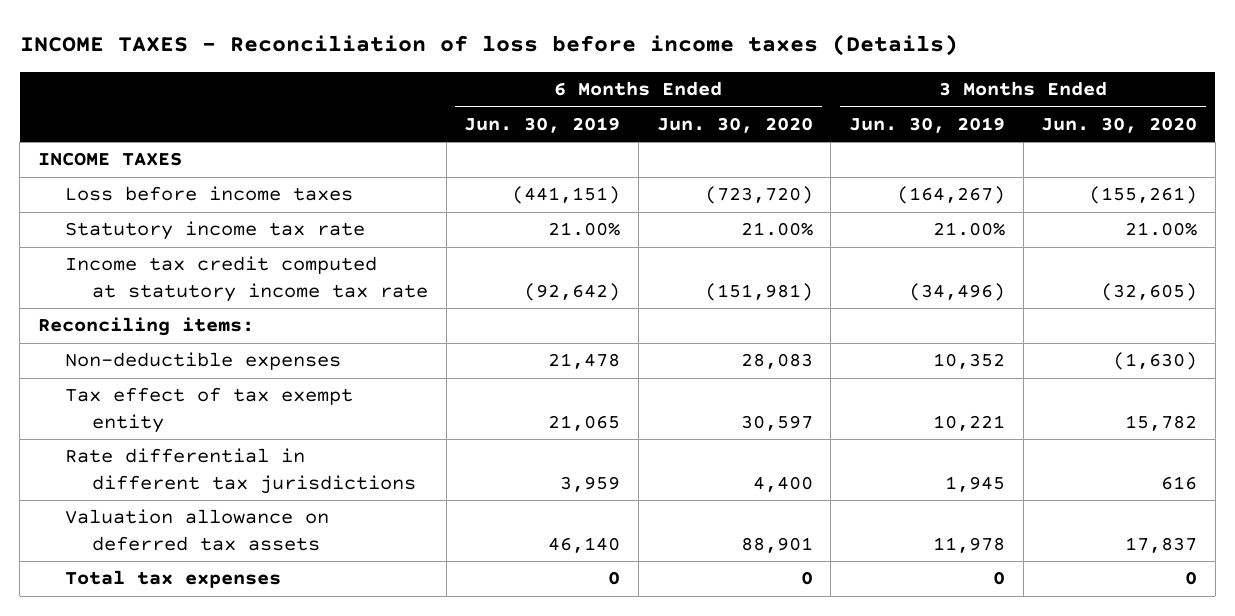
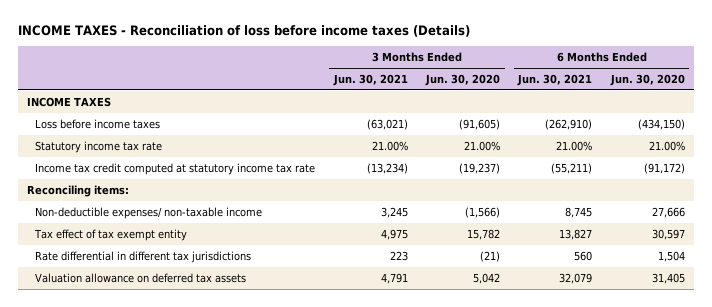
[464,116,621,133] Jun. 30, 2019 -> none
[848,116,1005,133] Jun. 30, 2019 -> none
none -> [332,73,408,86] Jun. 30, 2021
none -> [517,73,593,86] Jun. 30, 2021
[704,186,813,205] (723,720) -> [637,118,685,130] (434,150)
[1089,186,1198,205] (155,261) -> [459,118,501,130] (91,605)
[704,282,813,301] (151,981) -> [643,162,685,174] (91,172)
[1101,282,1198,301] (32,605) -> [459,162,501,174] (19,237)
[64,352,341,371] Non-deductible expenses -> [35,206,263,219] Non-deductible expenses/ non-taxable income
[740,353,813,370] 28,083 -> [651,206,685,218] 27,666
[1113,352,1198,371] (1,630) -> [465,206,501,218] (1,566)
[64,570,281,589] Total tax expenses -> none
[752,475,813,492] 4,400 -> [657,250,685,262] 1,504
[1161,475,1198,490] 616 -> [480,250,501,262] (21)
[740,536,813,553] 88,901 -> [651,272,685,284] 31,405
[1125,536,1198,553] 17,837 -> [473,272,501,284] 5,042

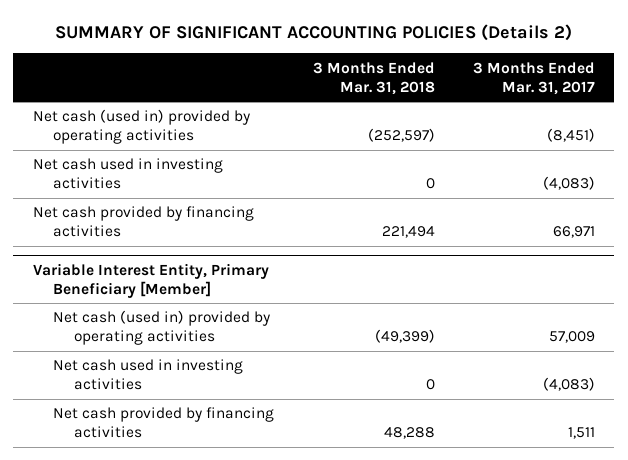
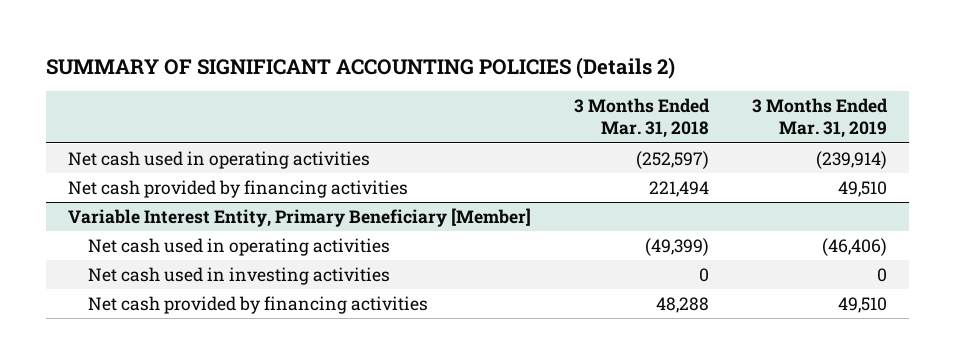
[473,61,596,95] 3 Months Ended Mar. 31, 2017 -> none
none -> [752,98,889,139] 3 Months Ended Mar. 31, 2019
[32,158,223,190] Net cash used in investing activities -> none
[32,109,250,145] Net cash (used in) provided by operating activities -> [68,151,371,170] Net cash used in operating activities
[53,310,271,346] Net cash (used in) provided by operating activities -> [88,238,391,257] Net cash used in operating activities

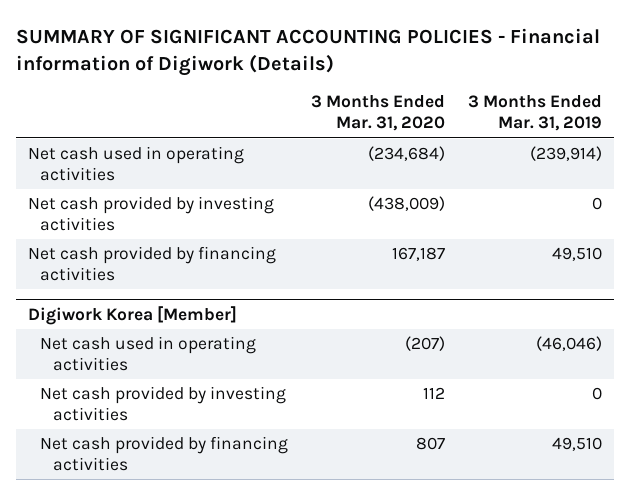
[46,56,676,79] SUMMARY OF SIGNIFICANT ACCOUNTING POLICIES (Details 2) -> [16,28,601,76] SUMMARY OF SIGNIFICANT ACCOUNTING POLICIES - Financial information of Digiwork (Details)
[574,98,711,139] 3 Months Ended Mar. 31, 2018 -> none
none -> [311,95,446,132] 3 Months Ended Mar. 31, 2020
none -> [27,196,274,232] Net cash provided by investing activities
[68,208,532,228] Variable Interest Entity, Primary Beneficiary [Member] -> none
none -> [27,305,237,325] Digiwork Korea [Member]
[822,238,888,257] (46,406) -> [536,336,603,352] (46,046)
[88,267,391,286] Net cash used in investing activities -> [40,386,287,422] Net cash provided by investing activities

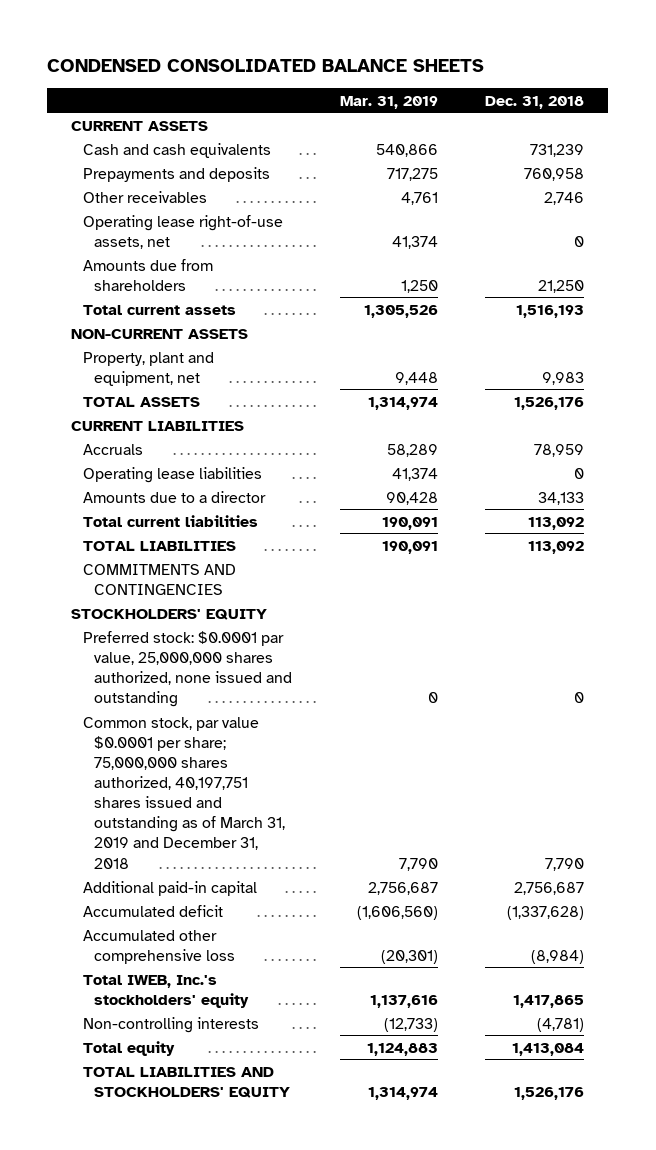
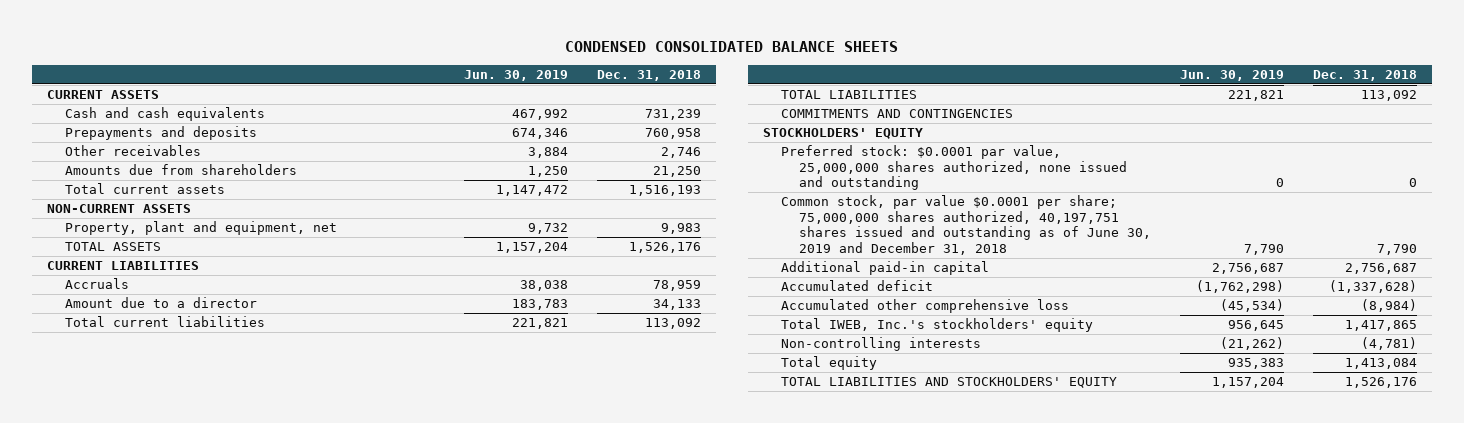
[339,95,438,109] Mar. 31, 2019 -> none
none -> [464,70,569,82] Jun. 30, 2019
[82,214,283,249] Operating lease right-of-use assets, net -> none
[82,466,262,483] Operating lease liabilities -> none
[82,490,266,503] Amounts due to a director -> [64,297,257,309] Amount due to a director
[82,716,286,869] Common stock, par value $0.0001 per share; 75,000,000 shares authorized, 40,197,751 shares issued and outstanding as of March 31, 2019 and December 31, 2018 -> [780,195,1152,255] Common stock, par value $0.0001 per share; 75,000,000 shares authorized, 40,197,751 shares issued and outstanding as of June 30, 2019 and December 31, 2018

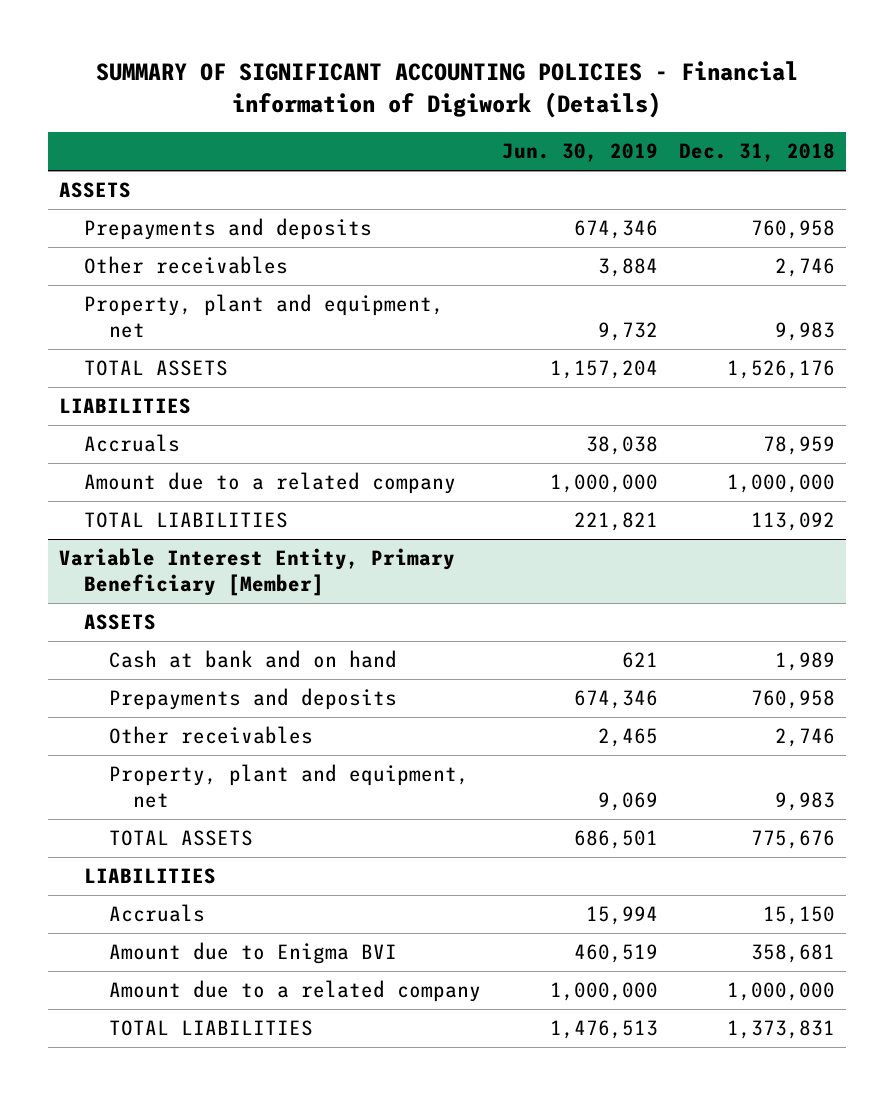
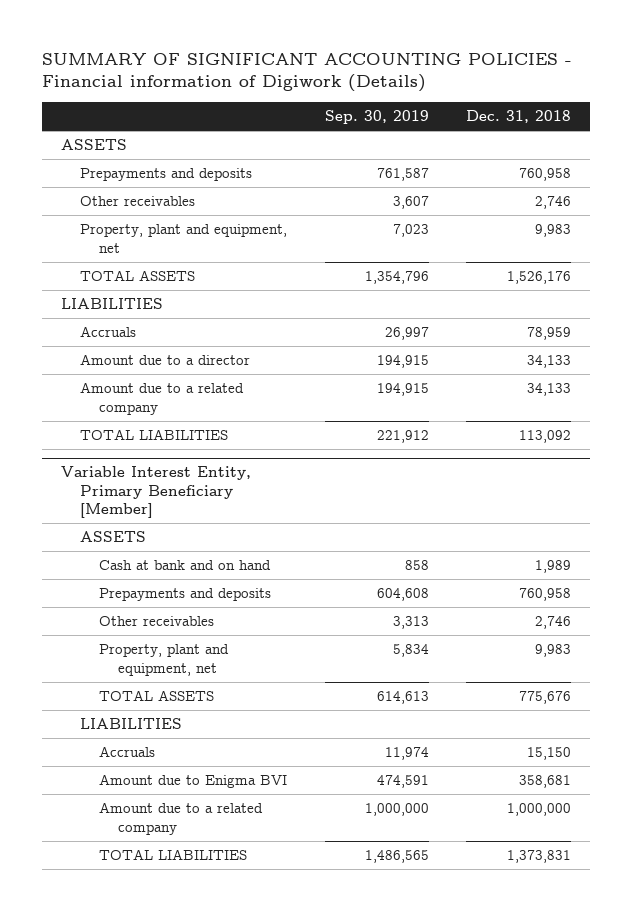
[501,143,658,163] Jun. 30, 2019 -> none
none -> [324,110,429,125] Sep. 30, 2019
none -> [79,354,250,366] Amount due to a director
[727,474,836,494] 1,000,000 -> [527,383,572,397] 34,133

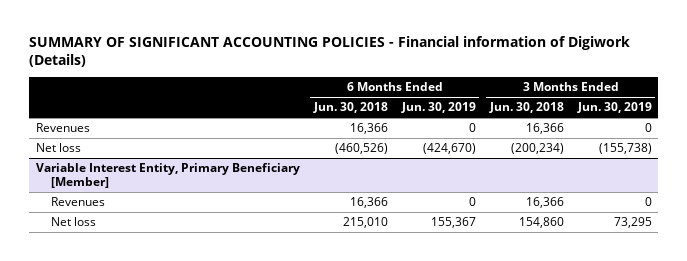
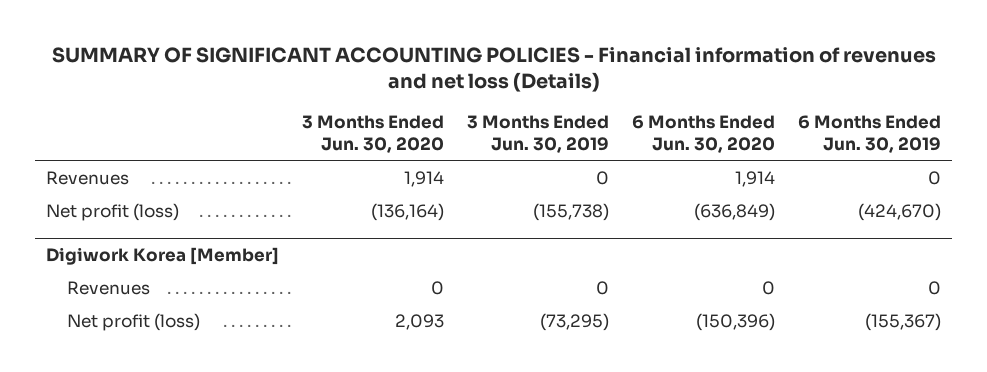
[28,36,630,68] SUMMARY OF SIGNIFICANT ACCOUNTING POLICIES - Financial information of Digiwork (Details) -> [51,46,936,93] SUMMARY OF SIGNIFICANT ACCOUNTING POLICIES - Financial information of revenues and net loss (Details)
[312,102,388,114] Jun. 30, 2018 -> none
[488,102,564,114] Jun. 30, 2018 -> none
none -> [302,115,445,154] 3 Months Ended Jun. 30, 2020
none -> [631,115,775,154] 6 Months Ended Jun. 30, 2020
[35,163,300,188] Variable Interest Entity, Primary Beneficiary [Member] -> none
[35,143,81,153] Net loss -> [46,202,180,221] Net profit (loss)
none -> [46,246,280,265] Digiwork Korea [Member]
[51,217,97,227] Net loss -> [67,312,201,331] Net profit (loss)
[430,217,476,229] 155,367 -> [864,312,941,331] (155,367)
[613,217,652,229] 73,295 -> [540,312,610,331] (73,295)

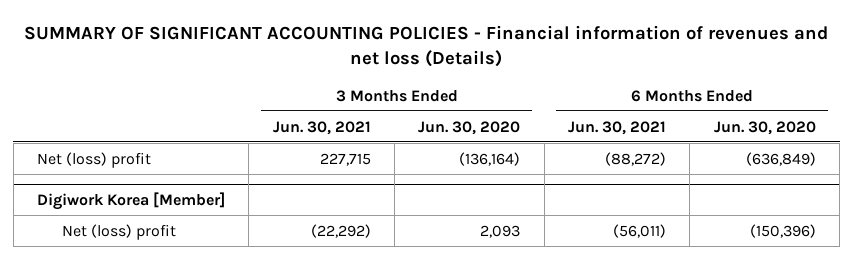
[467,115,610,154] 3 Months Ended Jun. 30, 2019 -> none
[797,115,941,154] 6 Months Ended Jun. 30, 2019 -> none
none -> [272,120,371,135] Jun. 30, 2021
none -> [568,120,667,135] Jun. 30, 2021
[46,170,130,185] Revenues -> none
[46,202,180,221] Net profit (loss) -> [37,151,152,168] Net (loss) profit
[67,280,151,295] Revenues -> none
[67,312,201,331] Net profit (loss) -> [61,223,176,240] Net (loss) profit

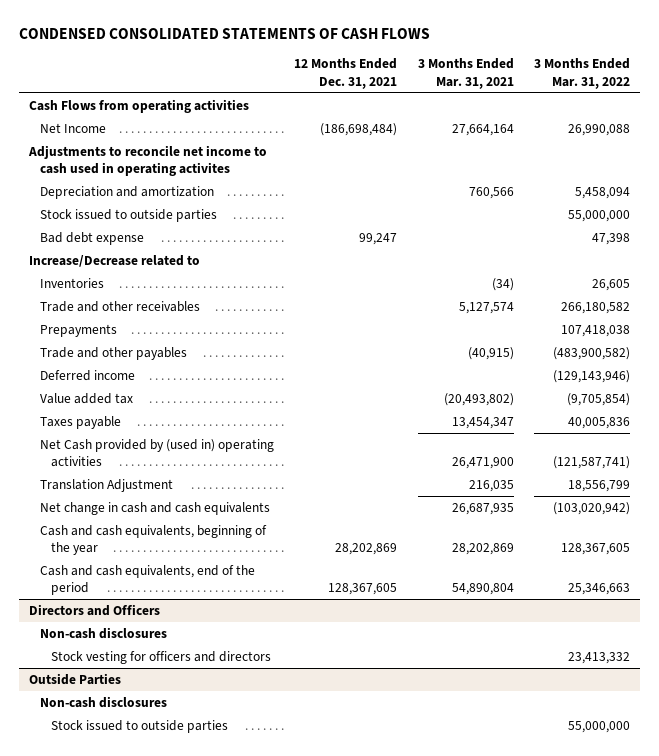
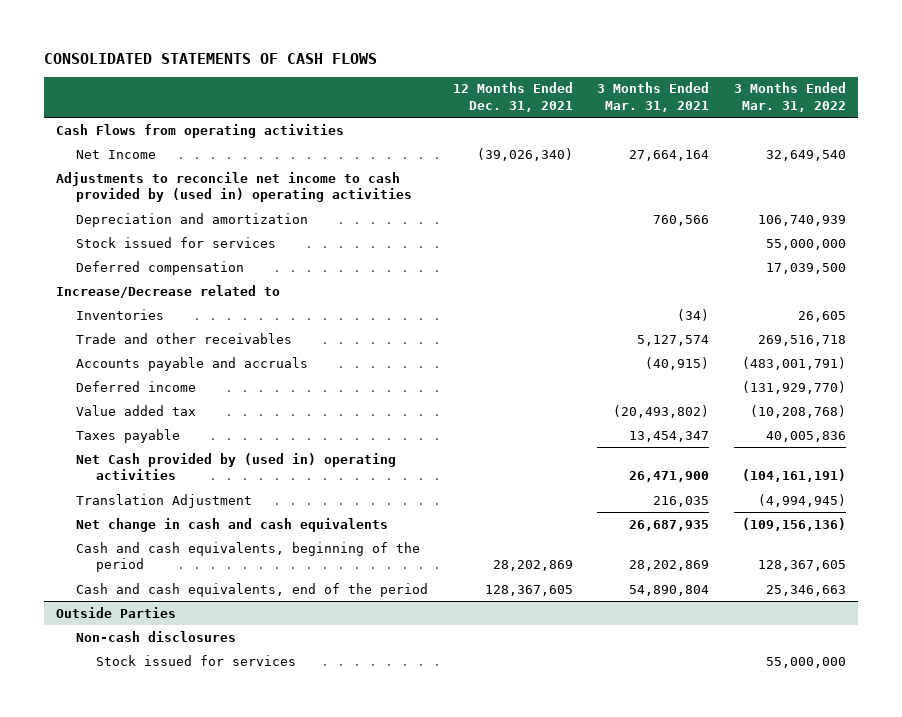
[18,28,430,40] CONDENSED CONSOLIDATED STATEMENTS OF CASH FLOWS -> [43,52,377,64] CONSOLIDATED STATEMENTS OF CASH FLOWS
[39,231,144,245] Bad debt expense -> none
[320,122,398,136] (186,698,484) -> [476,147,573,161] (39,026,340)
[568,123,631,136] 26,990,088 -> [766,149,847,161] 32,649,540
[27,144,267,176] Adjustments to reconcile net income to cash used in operating activites -> [56,171,413,203] Adjustments to reconcile net income to cash provided by (used in) operating activities
[575,186,631,199] 5,458,094 -> [758,214,847,226] 106,740,939
[39,208,217,222] Stock issued to outside parties -> [76,236,277,248] Stock issued for services
none -> [76,260,245,275] Deferred compensation
[39,323,117,337] Prepayments -> none
[39,346,187,360] Trade and other payables -> none
[561,301,631,314] 266,180,582 -> [758,334,847,346] 269,516,718
none -> [76,356,309,371] Accounts payable and accruals
[553,369,631,383] (129,143,946) -> [742,380,847,394] (131,929,770)
[567,392,631,406] (9,705,854) -> [750,404,847,418] (10,208,768)
[553,455,631,469] (121,587,741) -> [742,469,847,483] (104,161,191)
[568,479,631,492] 18,556,799 -> [758,493,847,507] (4,994,945)
[553,501,631,515] (103,020,942) -> [742,517,847,531] (109,156,136)
[39,524,267,555] Cash and cash equivalents, beginning of the year -> [76,541,421,573] Cash and cash equivalents, beginning of the period
[28,603,160,616] Directors and Officers -> none
[39,626,167,639] Non-cash disclosures -> none
[50,650,271,664] Stock vesting for officers and directors -> none
[50,719,228,733] Stock issued to outside parties -> [96,654,297,666] Stock issued for services

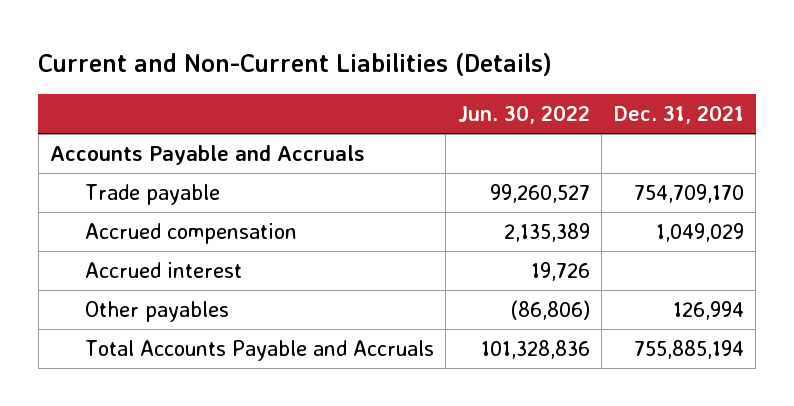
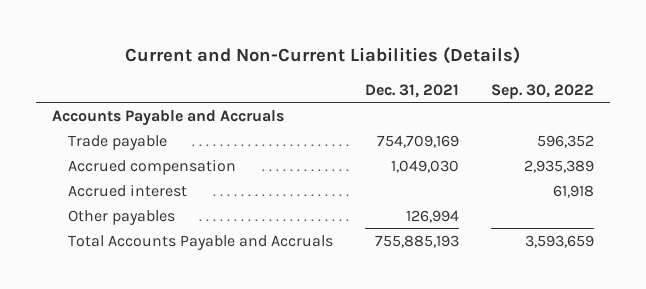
[457,104,590,124] Jun. 30, 2022 -> none
none -> [490,83,594,99] Sep. 30, 2022
[633,184,744,204] 754,709,170 -> [376,134,459,148] 754,709,169
[655,223,744,243] 1,049,029 -> [390,159,459,173] 1,049,030
[633,340,744,360] 755,885,194 -> [374,234,459,248] 755,885,193

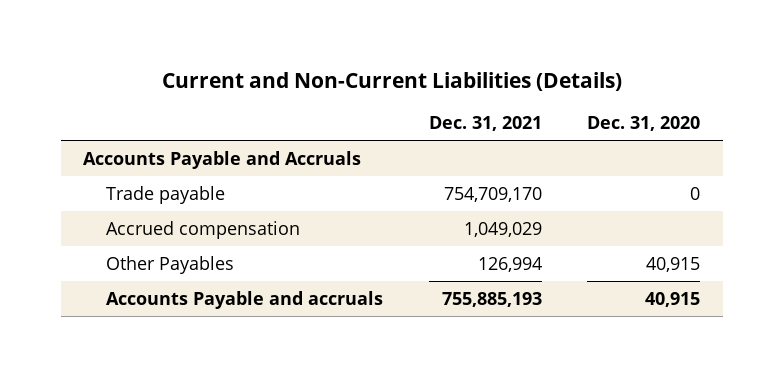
[490,83,594,99] Sep. 30, 2022 -> none
none -> [587,116,701,132] Dec. 31, 2020
[67,183,187,197] Accrued interest -> none
[376,134,459,148] 754,709,169 -> [443,186,542,202] 754,709,170
[390,159,459,173] 1,049,030 -> [463,221,542,237] 1,049,029
[67,209,175,225] Other payables -> [105,255,234,274] Other Payables
[67,234,333,250] Total Accounts Payable and Accruals -> [105,290,383,309] Accounts Payable and accruals

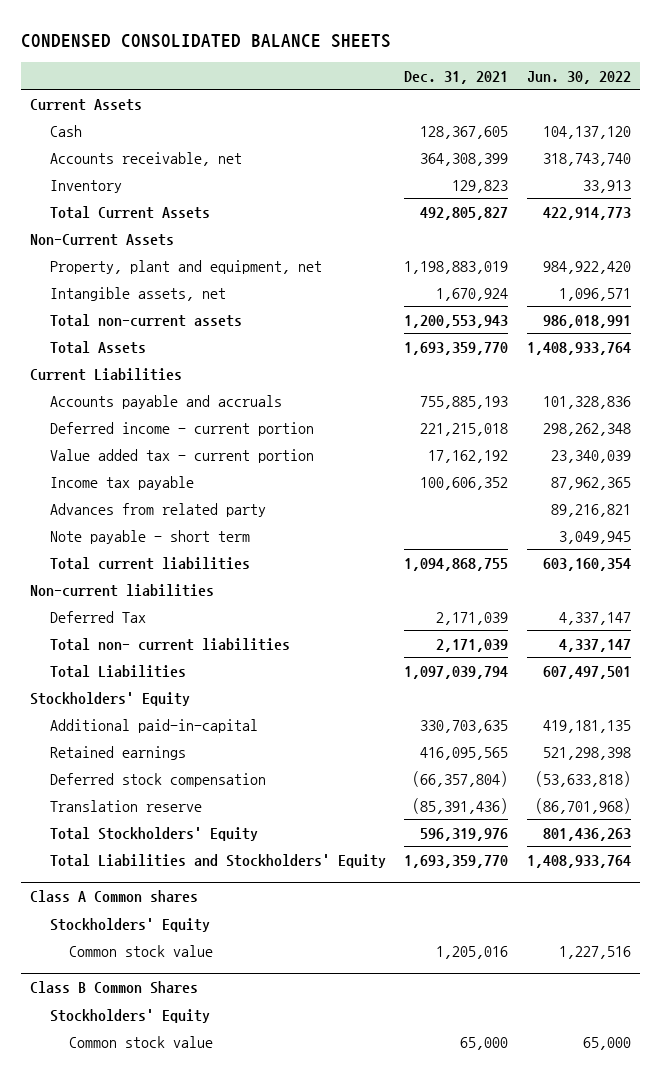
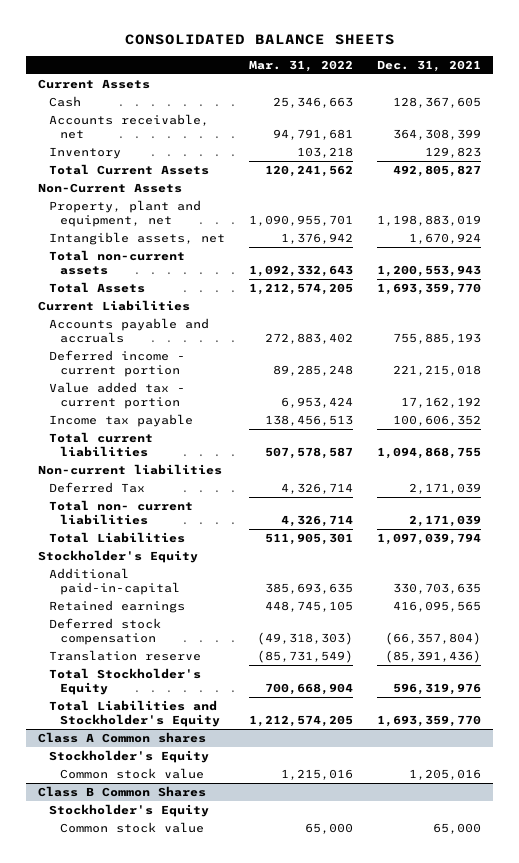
[20,33,391,48] CONDENSED CONSOLIDATED BALANCE SHEETS -> [124,34,395,46] CONSOLIDATED BALANCE SHEETS
[526,70,631,84] Jun. 30, 2022 -> none
none -> [249,60,354,73] Mar. 31, 2022
[49,502,266,517] Advances from related party -> none
[49,529,250,544] Note payable - short term -> none
[30,691,191,706] Stockholders' Equity -> [38,550,199,564] Stockholder's Equity
[49,826,258,841] Total Stockholders' Equity -> [48,668,201,696] Total Stockholder's Equity
[49,853,386,868] Total Liabilities and Stockholders' Equity -> [48,700,220,728] Total Liabilities and Stockholder's Equity
[49,917,210,932] Stockholders' Equity -> [48,750,209,764] Stockholder's Equity
[49,1008,210,1023] Stockholders' Equity -> [48,804,209,818] Stockholder's Equity

